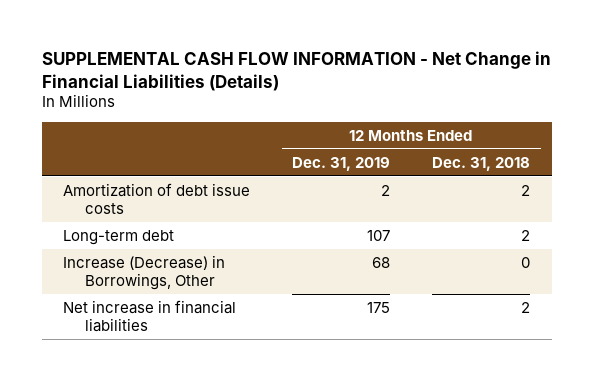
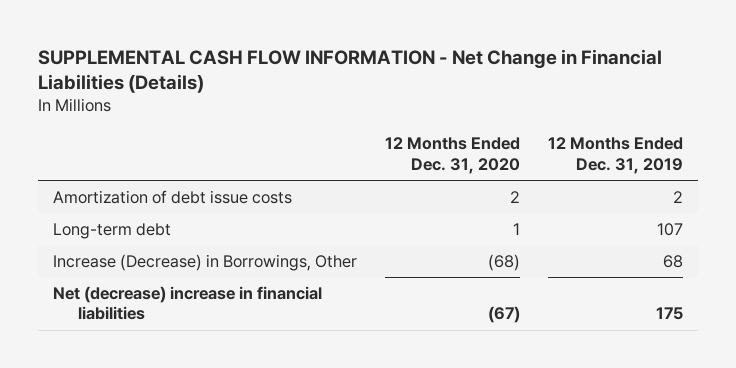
[432,156,531,171] Dec. 31, 2018 -> none
none -> [384,137,520,174] 12 Months Ended Dec. 31, 2020
[62,299,236,332] Net increase in financial liabilities -> [52,285,322,321] Net (decrease) increase in financial liabilities

